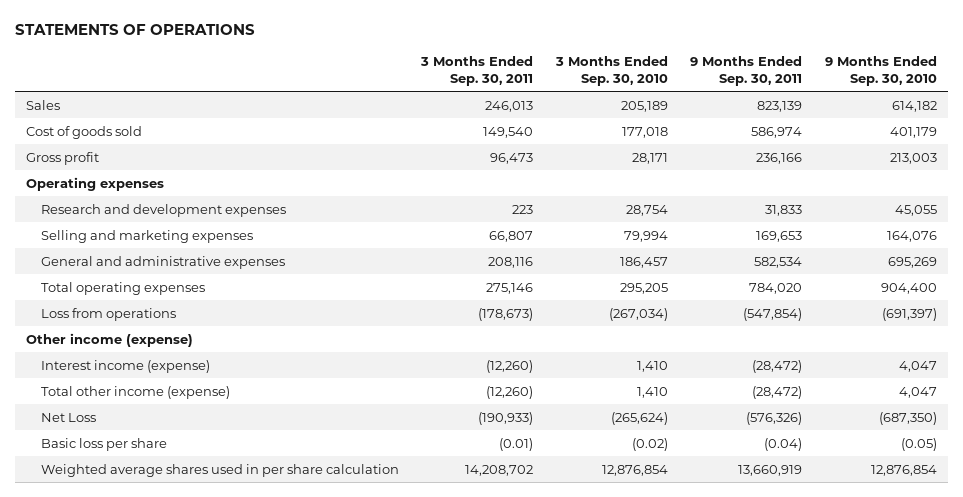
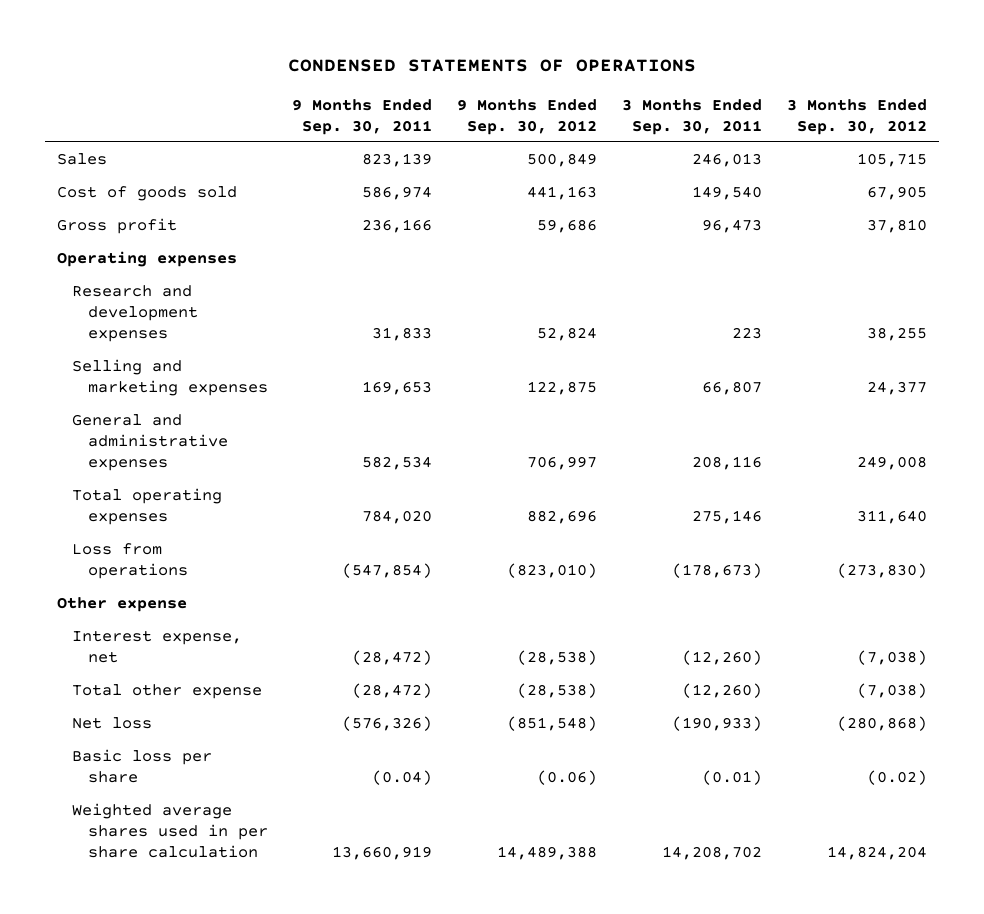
[14,24,255,36] STATEMENTS OF OPERATIONS -> [288,59,697,73] CONDENSED STATEMENTS OF OPERATIONS
[554,56,668,86] 3 Months Ended Sep. 30, 2010 -> none
[825,56,938,86] 9 Months Ended Sep. 30, 2010 -> none
none -> [457,98,598,135] 9 Months Ended Sep. 30, 2012
none -> [786,98,927,135] 3 Months Ended Sep. 30, 2012
[25,332,193,347] Other income (expense) -> [57,597,188,613] Other expense
[40,359,210,373] Interest income (expense) -> [72,630,243,664] Interest expense, net
[40,385,230,399] Total other income (expense) -> [72,684,263,700] Total other expense
[40,412,96,422] Net Loss -> [72,717,153,730] Net loss

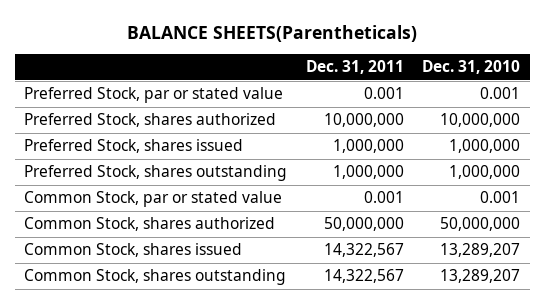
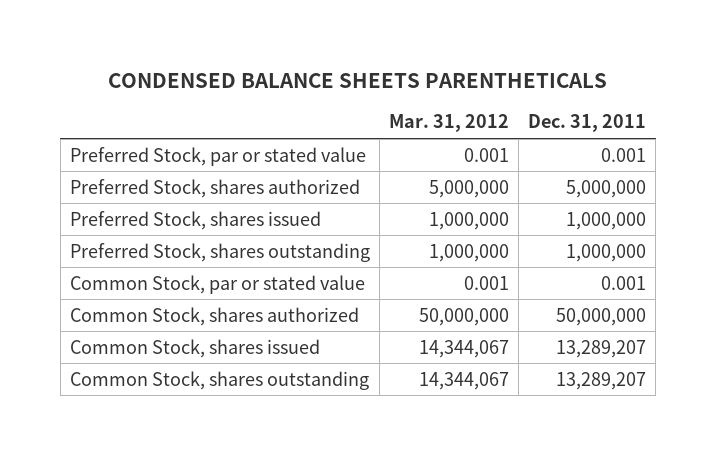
[127,24,418,42] BALANCE SHEETS(Parentheticals) -> [107,72,607,88] CONDENSED BALANCE SHEETS PARENTHETICALS
[422,60,521,75] Dec. 31, 2010 -> none
none -> [388,114,509,133] Mar. 31, 2012
[323,113,404,128] 10,000,000 -> [566,179,647,198] 5,000,000
[323,243,404,258] 14,322,567 -> [556,339,647,358] 13,289,207
[323,269,404,284] 14,322,567 -> [556,371,647,390] 13,289,207

